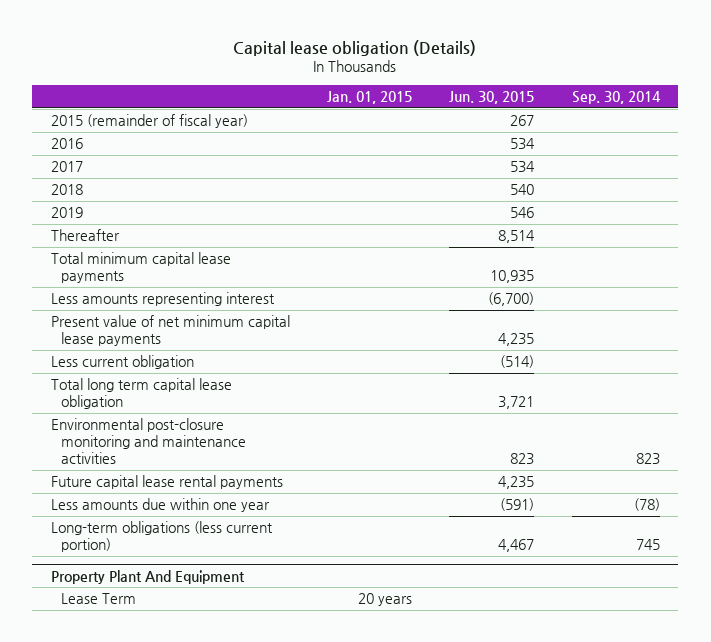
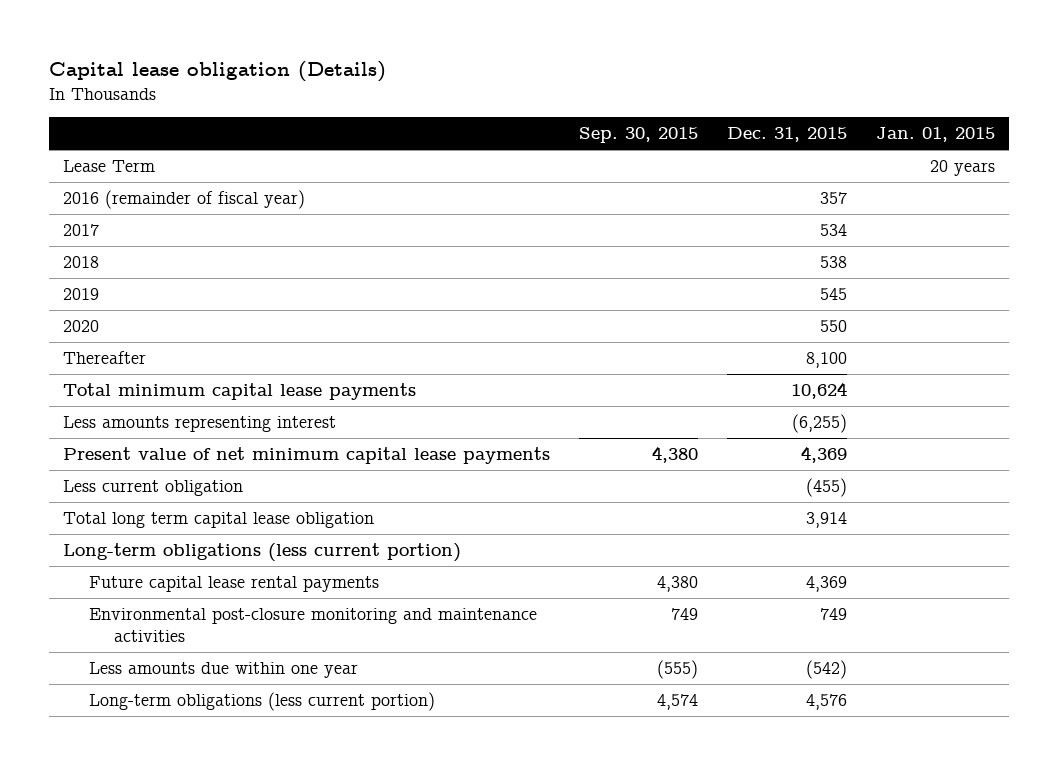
[449,91,535,105] Jun. 30, 2015 -> none
[571,91,661,105] Sep. 30, 2014 -> none
none -> [579,127,699,144] Sep. 30, 2015
none -> [727,127,848,143] Dec. 31, 2015
[50,138,83,150] 2016 -> none
none -> [63,160,156,173] Lease Term
[50,114,248,129] 2015 (remainder of fiscal year) -> [63,190,306,210] 2016 (remainder of fiscal year)
none -> [63,320,100,333] 2020
none -> [63,543,462,563] Long-term obligations (less current portion)
[50,418,247,465] Environmental post-closure monitoring and maintenance activities -> [88,608,537,642] Environmental post-closure monitoring and maintenance activities
[50,569,245,584] Property Plant And Equipment -> none
[61,593,137,605] Lease Term -> none

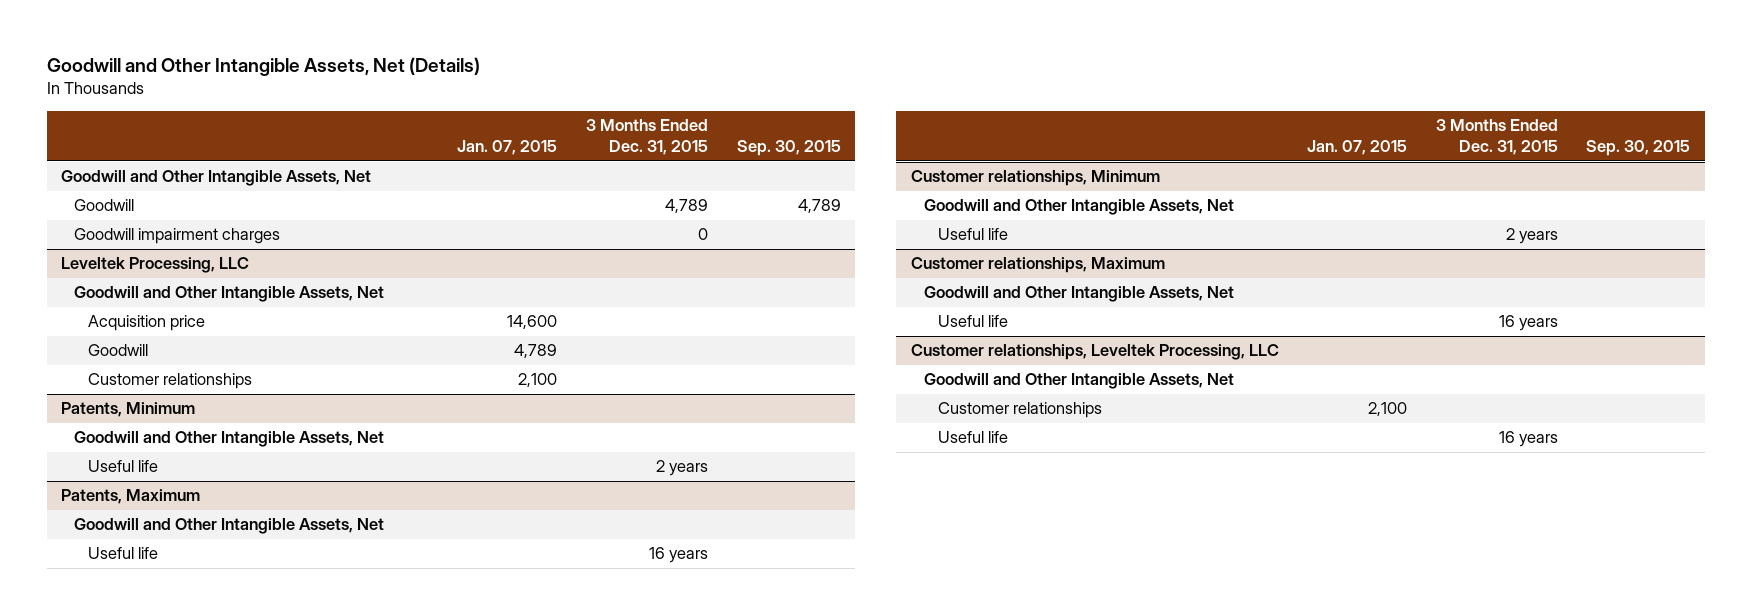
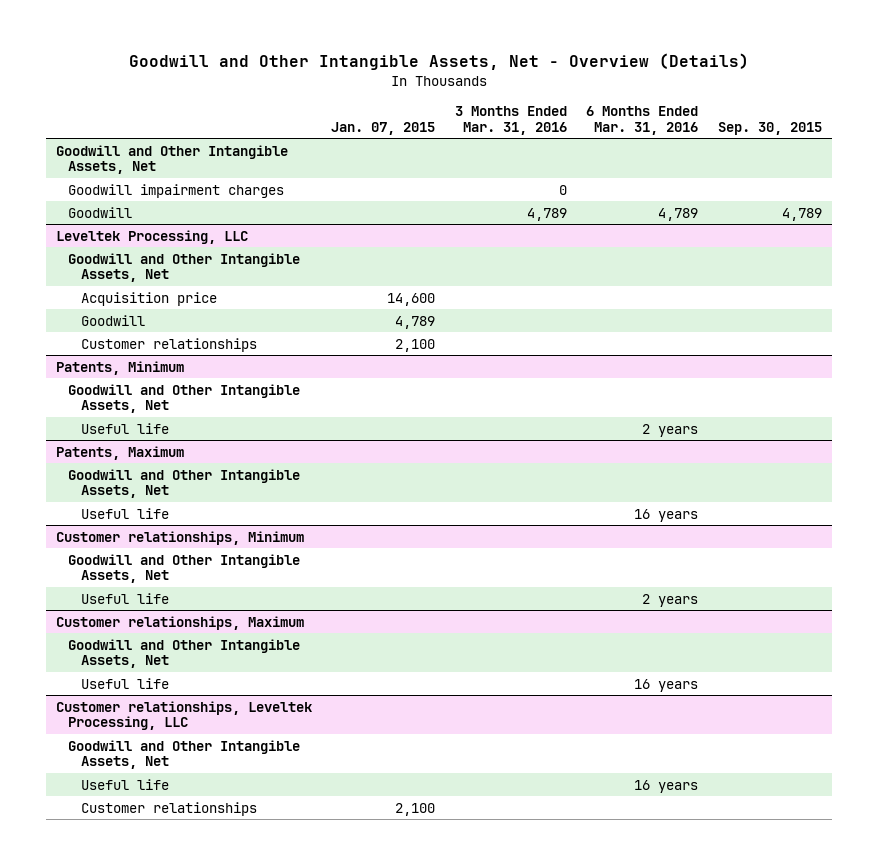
[46,57,480,77] Goodwill and Other Intangible Assets, Net (Details) -> [128,53,749,71] Goodwill and Other Intangible Assets, Net - Overview (Details)
[586,119,709,156] 3 Months Ended Dec. 31, 2015 -> none
none -> [454,105,567,135] 3 Months Ended Mar. 31, 2016
none -> [586,105,699,135] 6 Months Ended Mar. 31, 2016
[74,199,135,212] Goodwill -> [68,206,133,218] Goodwill
[937,402,1102,419] Customer relationships -> [81,801,258,816] Customer relationships

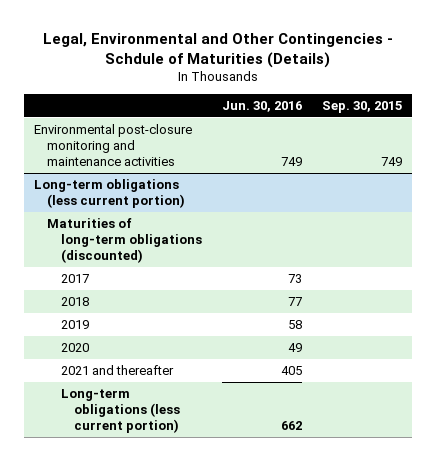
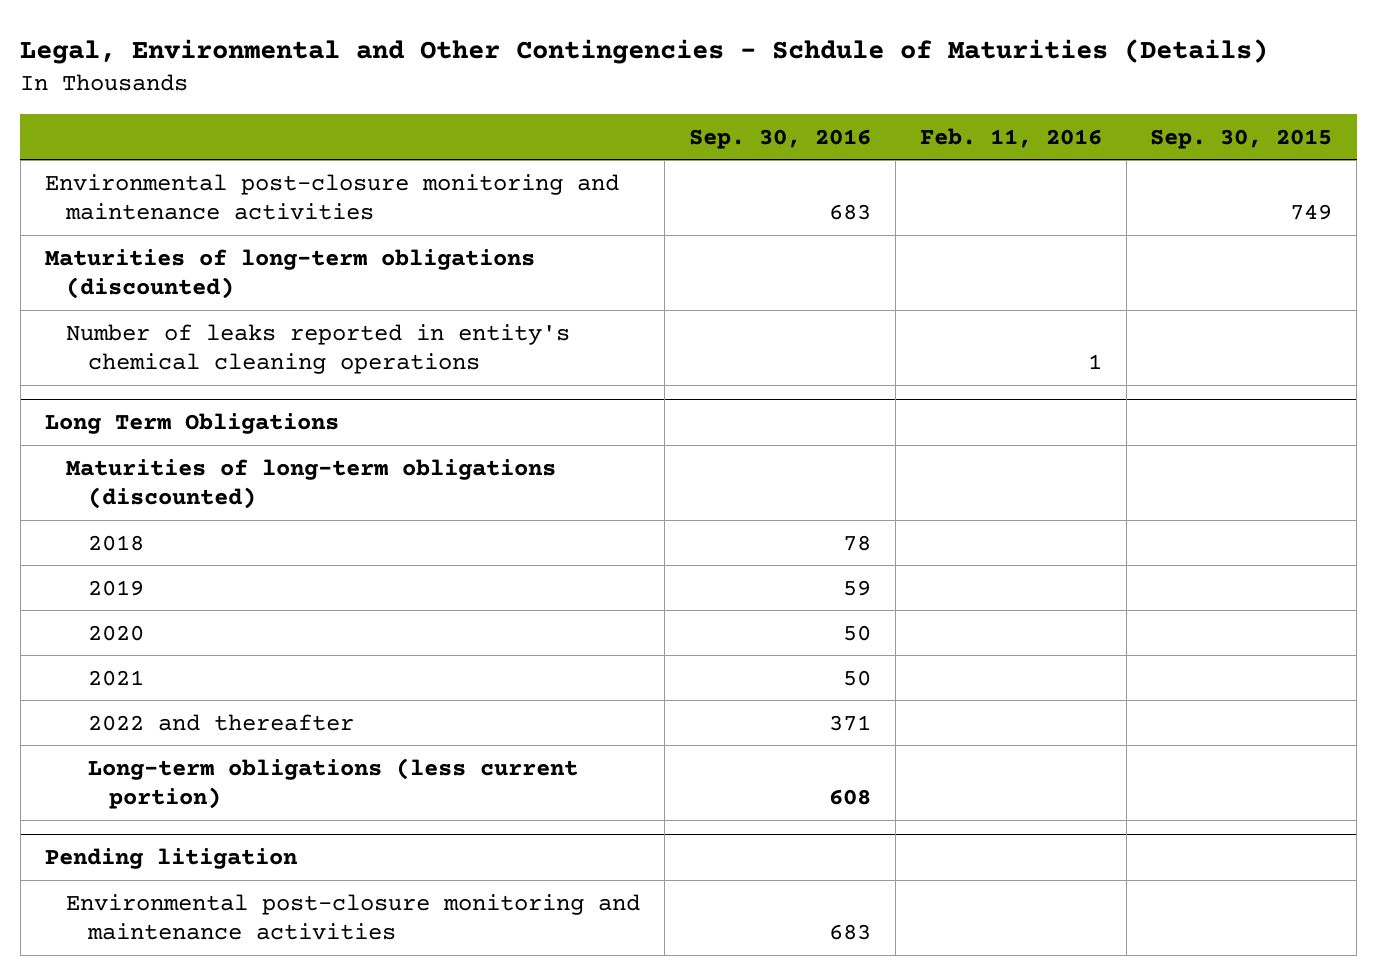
[221,101,302,113] Jun. 30, 2016 -> none
none -> [688,128,871,149] Sep. 30, 2016
none -> [919,127,1102,148] Feb. 11, 2016
none -> [44,248,535,299] Maturities of long-term obligations (discounted)
none -> [66,323,571,374] Number of leaks reported in entity's chemical cleaning operations
[33,178,186,208] Long-term obligations (less current portion) -> [44,413,339,435] Long Term Obligations
[60,273,89,283] 2017 -> none
none -> [87,669,144,686] 2021
[60,364,174,375] 2021 and thereafter -> [87,713,354,731] 2022 and thereafter
none -> [44,848,298,870] Pending litigation
none -> [66,893,641,940] Environmental post-closure monitoring and maintenance activities

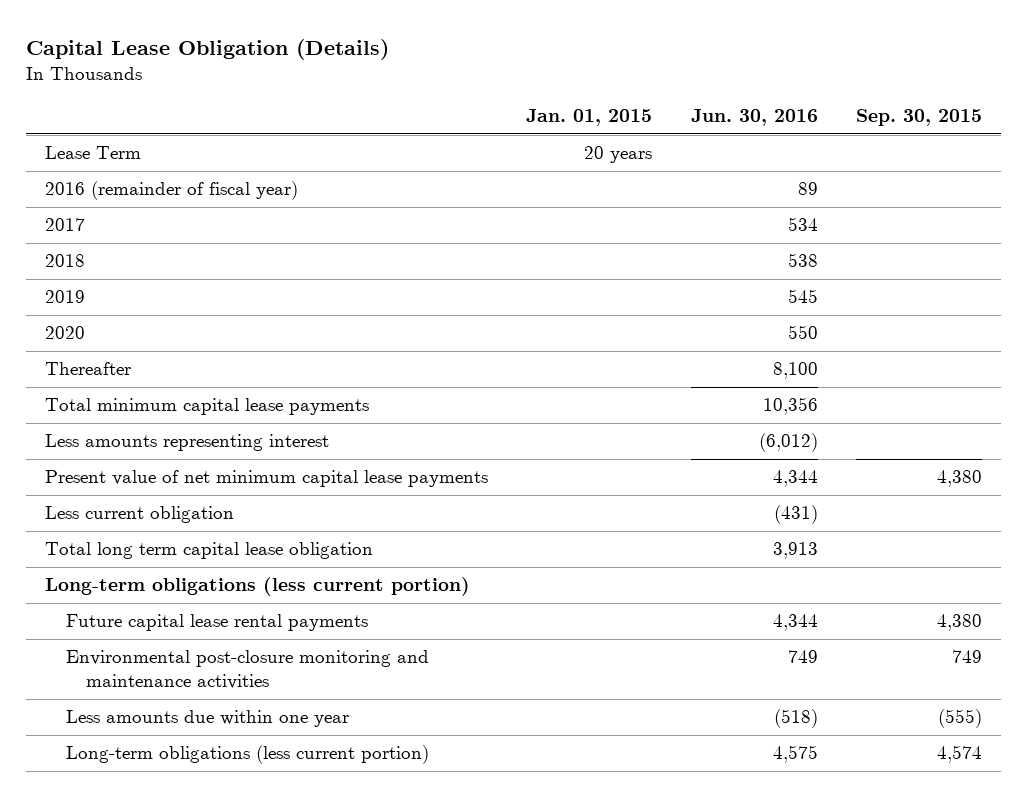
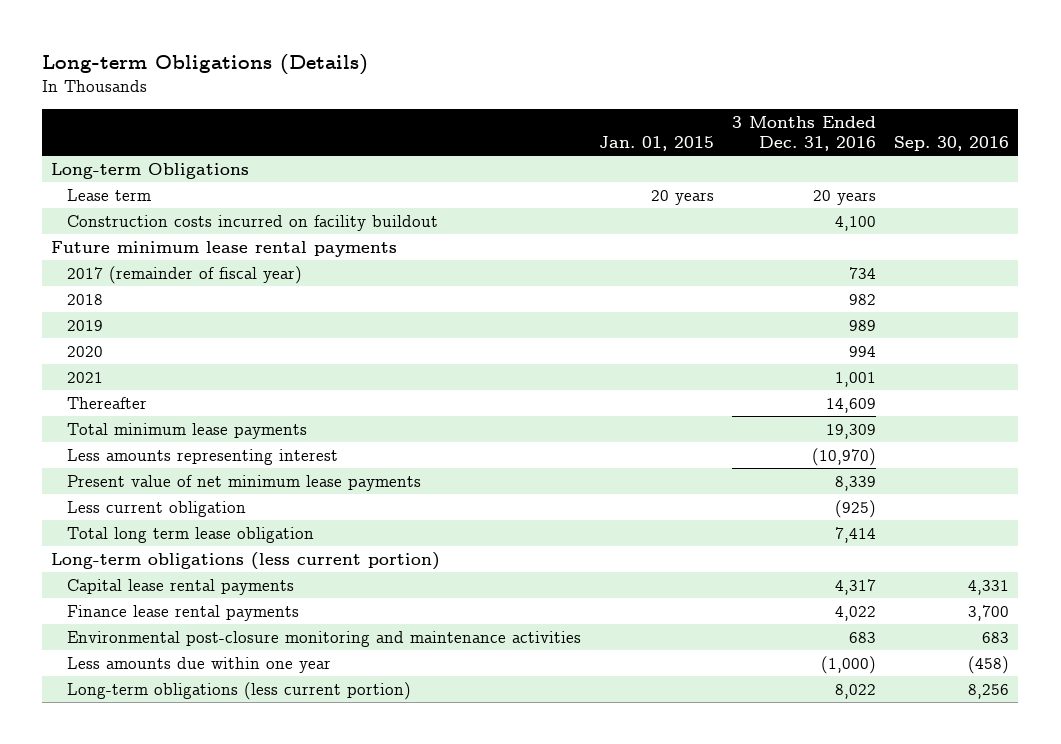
[26,38,390,60] Capital Lease Obligation (Details) -> [42,53,369,75] Long-term Obligations (Details)
[690,109,818,127] Jun. 30, 2016 -> none
[855,109,982,127] Sep. 30, 2015 -> none
none -> [732,115,877,151] 3 Months Ended Dec. 31, 2016
none -> [894,135,1010,151] Sep. 30, 2016
[45,218,86,232] 2017 -> none
none -> [51,162,250,179] Long-term Obligations
[45,146,142,160] Lease Term -> [66,188,151,201] Lease term
none -> [66,214,438,231] Construction costs incurred on facility buildout
none -> [51,240,398,257] Future minimum lease rental payments
[45,181,299,201] 2016 (remainder of fiscal year) -> [66,265,302,284] 2017 (remainder of fiscal year)
none -> [66,371,103,383] 2021
[45,398,370,416] Total minimum capital lease payments -> [66,422,307,439] Total minimum lease payments
[45,470,489,488] Present value of net minimum capital lease payments -> [66,474,421,491] Present value of net minimum lease payments
[45,542,374,560] Total long term capital lease obligation -> [66,526,314,543] Total long term lease obligation
[65,614,368,632] Future capital lease rental payments -> [66,578,294,595] Capital lease rental payments
none -> [66,604,299,621] Finance lease rental payments

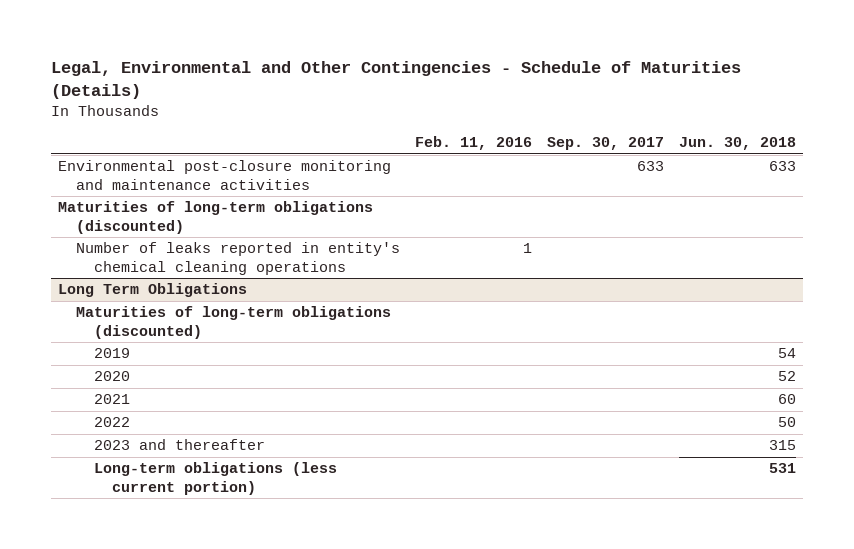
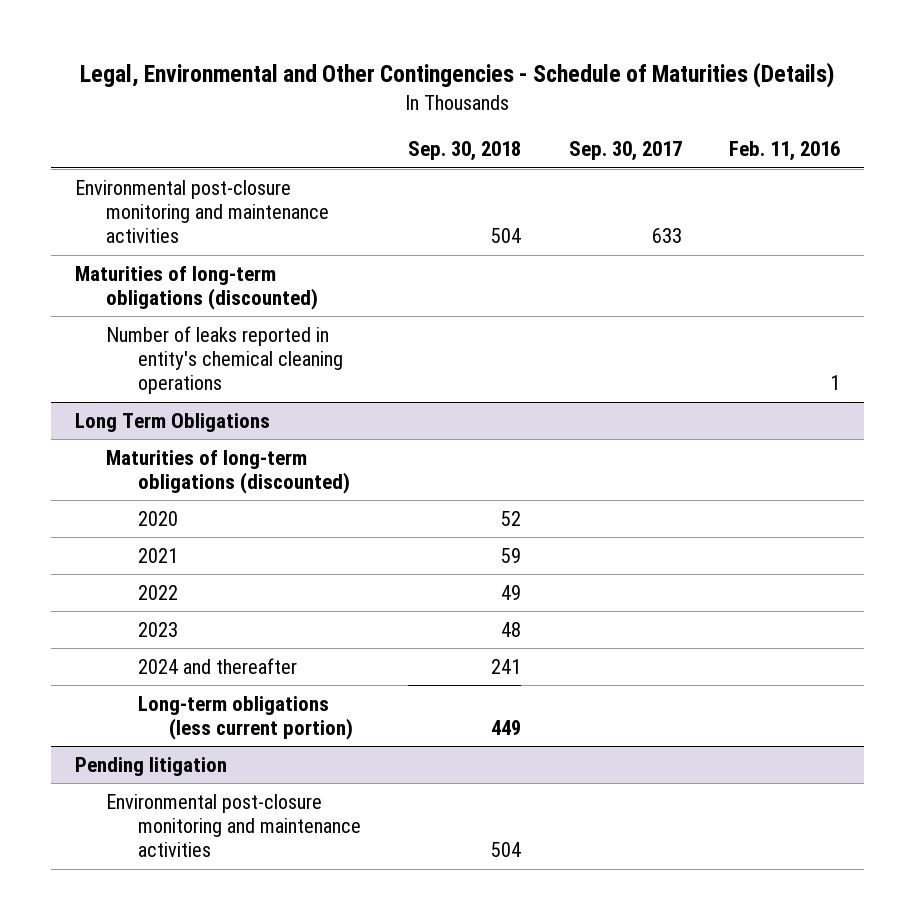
[678,137,796,151] Jun. 30, 2018 -> none
none -> [408,141,522,162] Sep. 30, 2018
[93,348,130,359] 2019 -> none
none -> [137,621,178,637] 2023
[93,439,265,451] 2023 and thereafter -> [137,657,297,674] 2024 and thereafter
none -> [74,756,227,776] Pending litigation
none -> [106,793,361,858] Environmental post-closure monitoring and maintenance activities

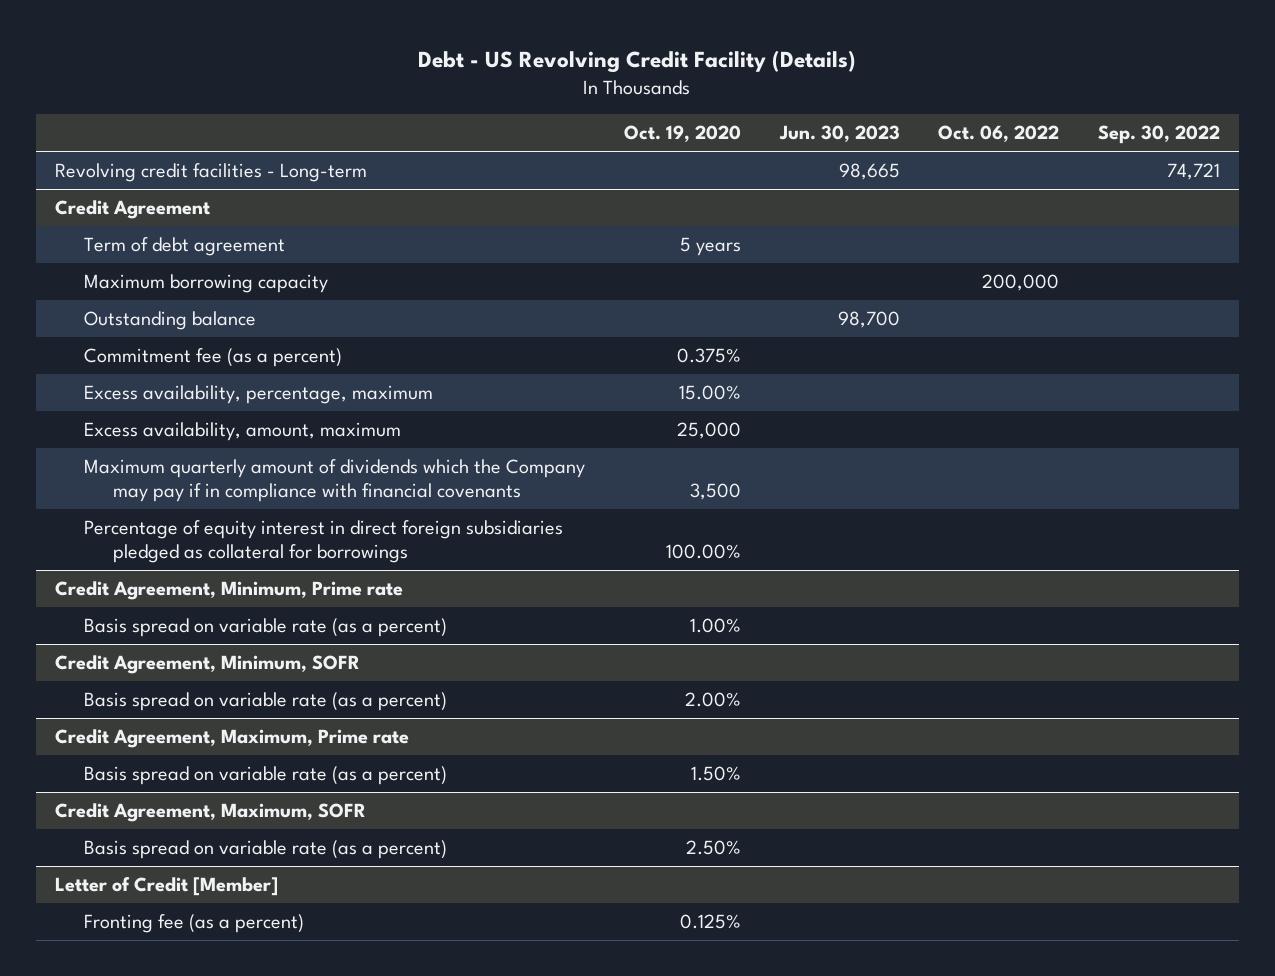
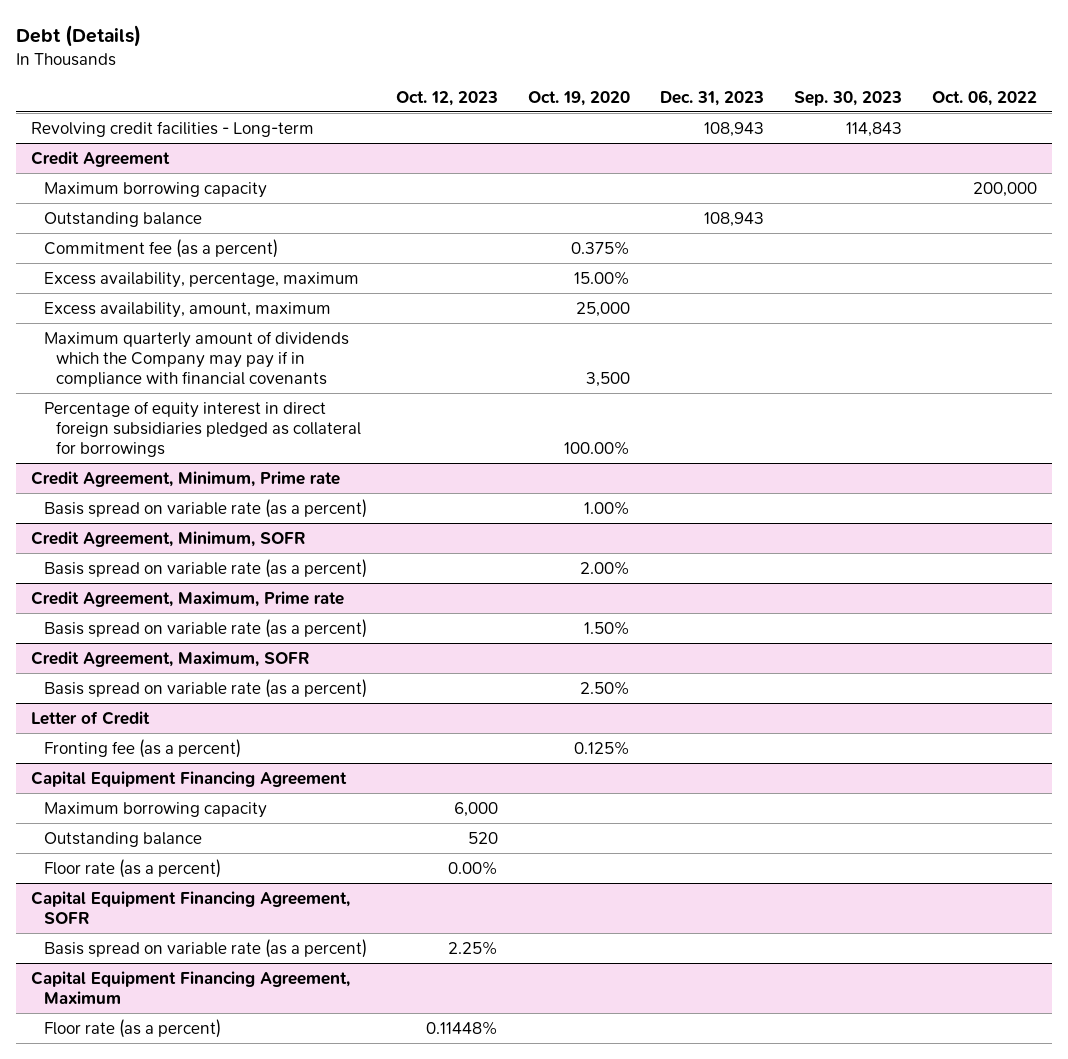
[418,49,857,73] Debt - US Revolving Credit Facility (Details) -> [16,25,142,48] Debt (Details)
[778,125,900,143] Jun. 30, 2023 -> none
[1097,125,1220,145] Sep. 30, 2022 -> none
none -> [396,90,499,106] Oct. 12, 2023
none -> [660,90,765,106] Dec. 31, 2023
none -> [794,90,903,106] Sep. 30, 2023
[84,237,286,257] Term of debt agreement -> none
[55,877,279,897] Letter of Credit [Member] -> [31,710,151,725] Letter of Credit
none -> [31,770,348,787] Capital Equipment Financing Agreement
none -> [43,801,267,818] Maximum borrowing capacity
none -> [43,831,202,847] Outstanding balance
none -> [43,858,221,878] Floor rate (as a percent)
none -> [31,890,351,924] Capital Equipment Financing Agreement, SOFR
none -> [43,938,367,958] Basis spread on variable rate (as a percent)
none -> [31,970,351,1004] Capital Equipment Financing Agreement, Maximum
none -> [43,1018,221,1038] Floor rate (as a percent)

